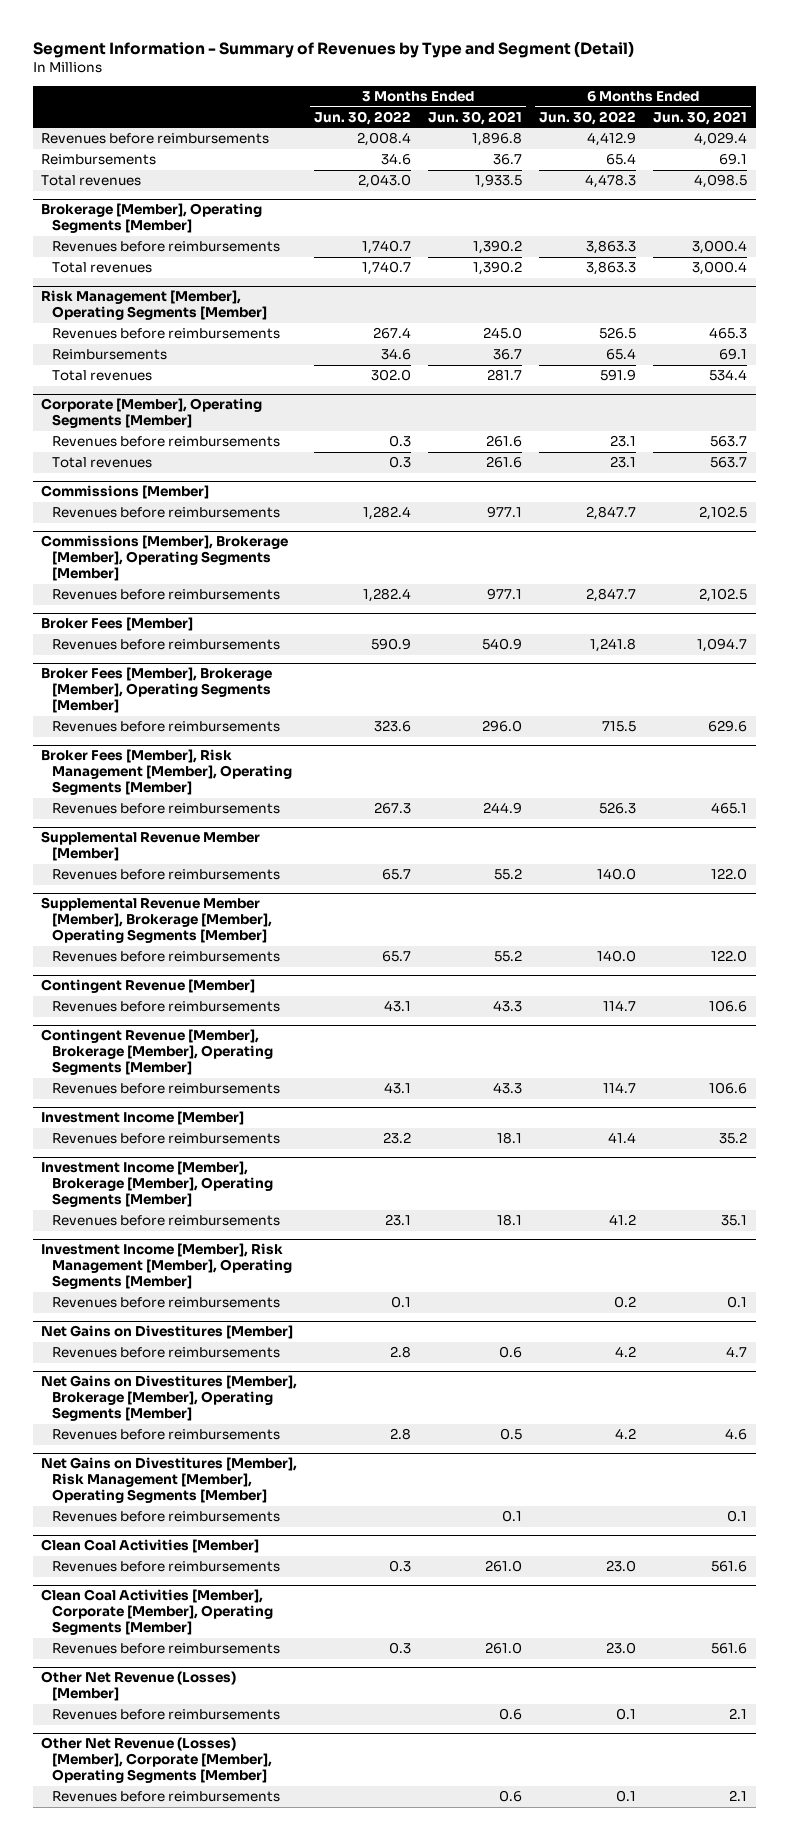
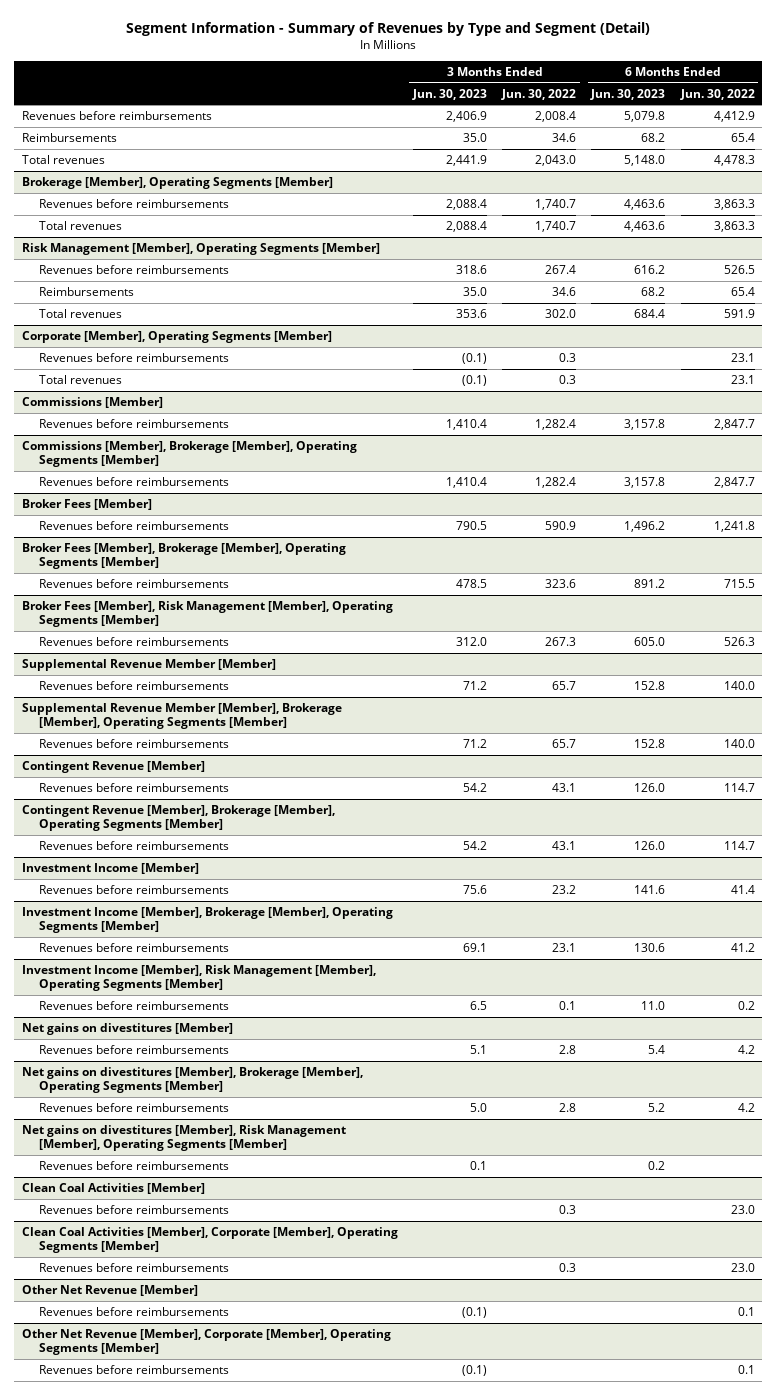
[428,110,523,125] Jun. 30, 2021 -> none
[653,110,748,125] Jun. 30, 2021 -> none
none -> [412,88,488,100] Jun. 30, 2023
none -> [590,88,666,100] Jun. 30, 2023
[41,1325,294,1340] Net Gains on Divestitures [Member] -> [22,1023,234,1036] Net gains on divestitures [Member]
[41,1375,298,1422] Net Gains on Divestitures [Member], Brokerage [Member], Operating Segments [Member] -> [22,1067,364,1094] Net gains on divestitures [Member], Brokerage [Member], Operating Segments [Member]
[41,1457,298,1504] Net Gains on Divestitures [Member], Risk Management [Member], Operating Segments [Member] -> [22,1125,347,1152] Net gains on divestitures [Member], Risk Management [Member], Operating Segments [Member]
[41,1671,237,1702] Other Net Revenue (Losses) [Member] -> [22,1285,199,1297] Other Net Revenue [Member]
[41,1737,273,1784] Other Net Revenue (Losses) [Member], Corporate [Member], Operating Segments [Member] -> [22,1329,392,1356] Other Net Revenue [Member], Corporate [Member], Operating Segments [Member]

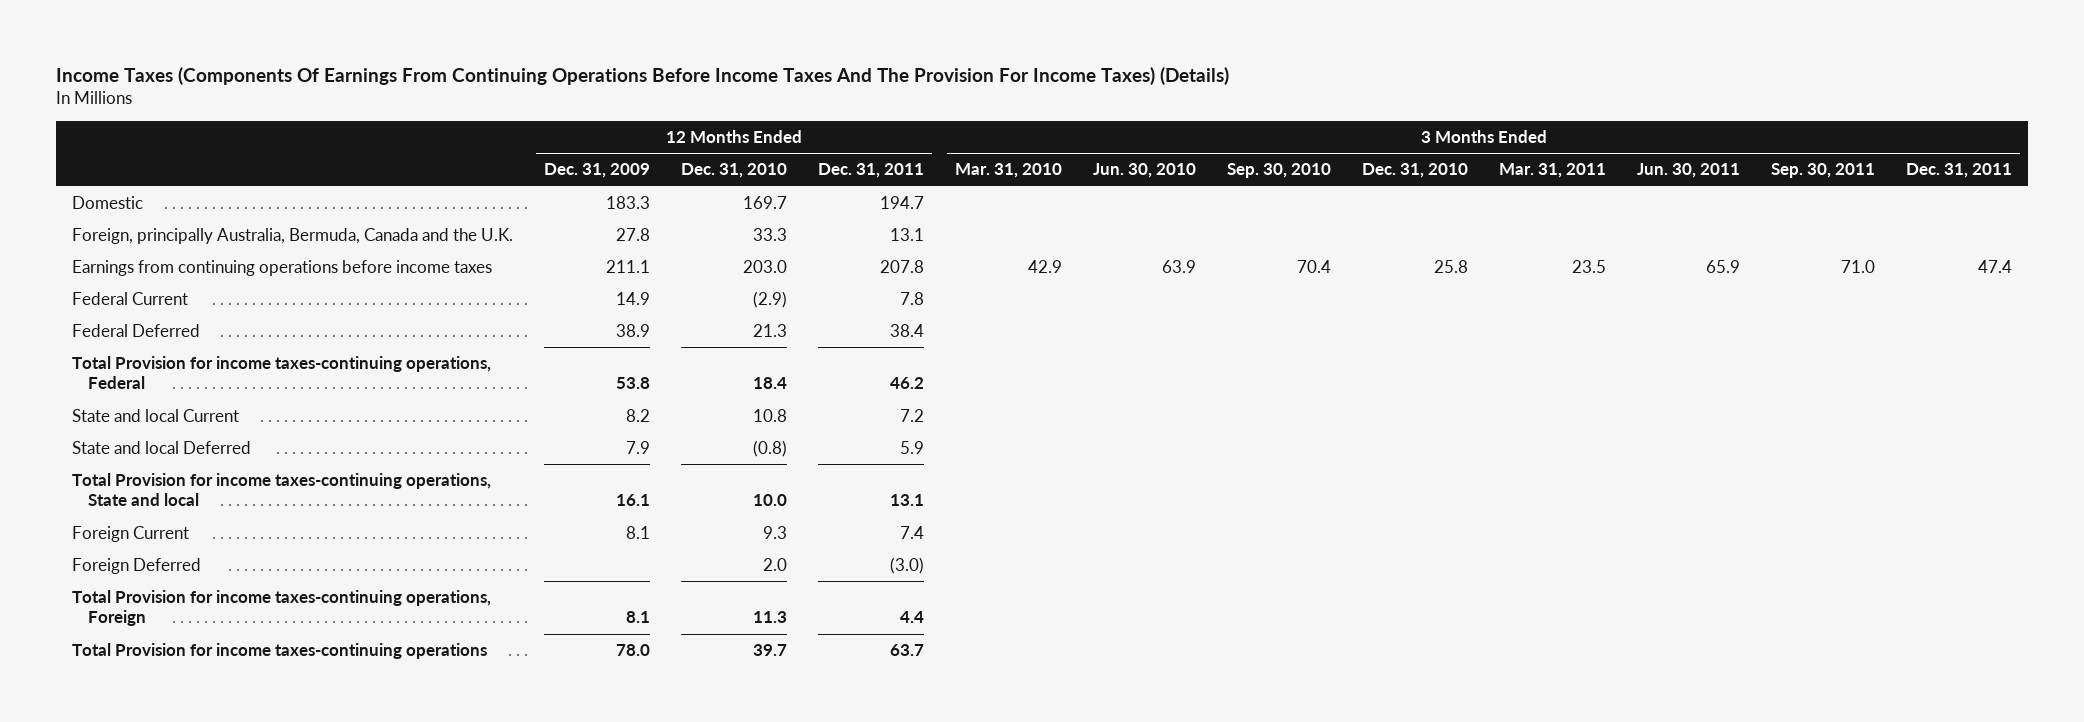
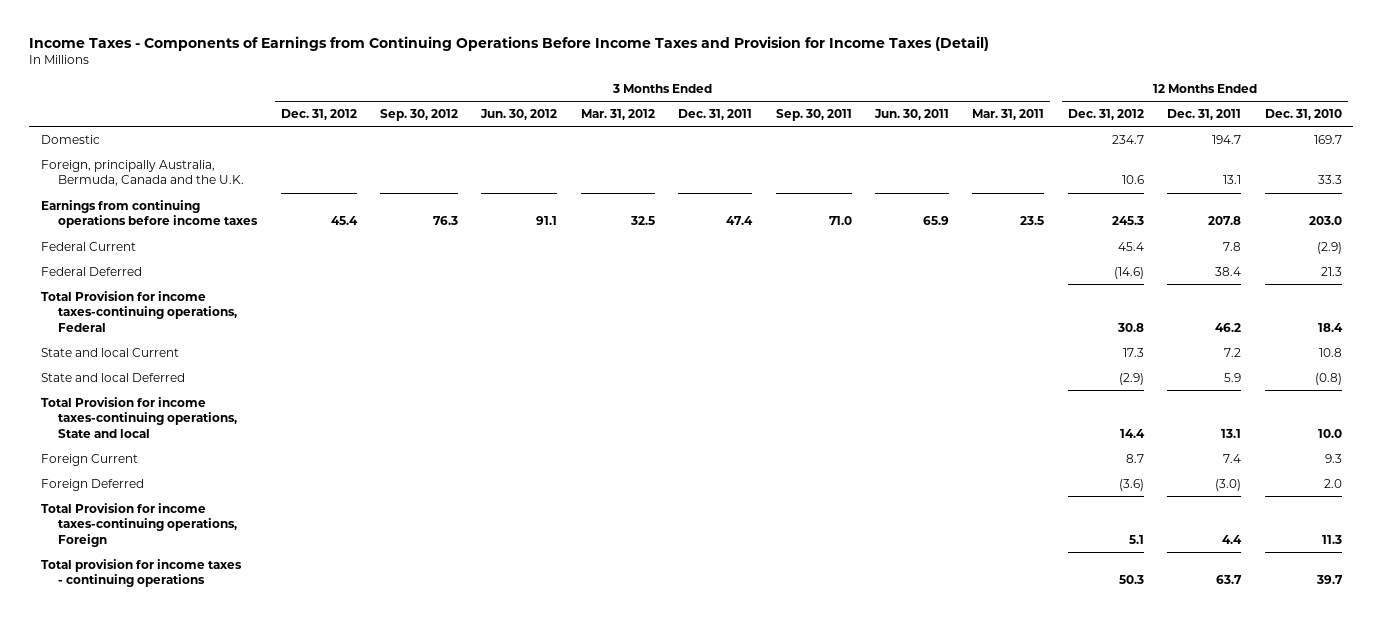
[56,66,1230,85] Income Taxes (Components Of Earnings From Continuing Operations Before Income Taxes And The Provision For Income Taxes) (Details) -> [29,35,990,51] Income Taxes - Components of Earnings from Continuing Operations Before Income Taxes and Provision for Income Taxes (Detail)
[543,163,650,179] Dec. 31, 2009 -> none
[954,163,1062,179] Mar. 31, 2010 -> none
[1092,163,1196,179] Jun. 30, 2010 -> none
[1226,163,1331,179] Sep. 30, 2010 -> none
[1362,163,1469,179] Dec. 31, 2010 -> none
none -> [280,108,357,120] Dec. 31, 2012
none -> [380,108,459,121] Sep. 30, 2012
none -> [480,108,558,120] Jun. 30, 2012
none -> [580,108,655,120] Mar. 31, 2012
none -> [1067,108,1144,120] Dec. 31, 2012
[71,643,487,660] Total Provision for income taxes-continuing operations -> [41,558,243,588] Total provision for income taxes - continuing operations

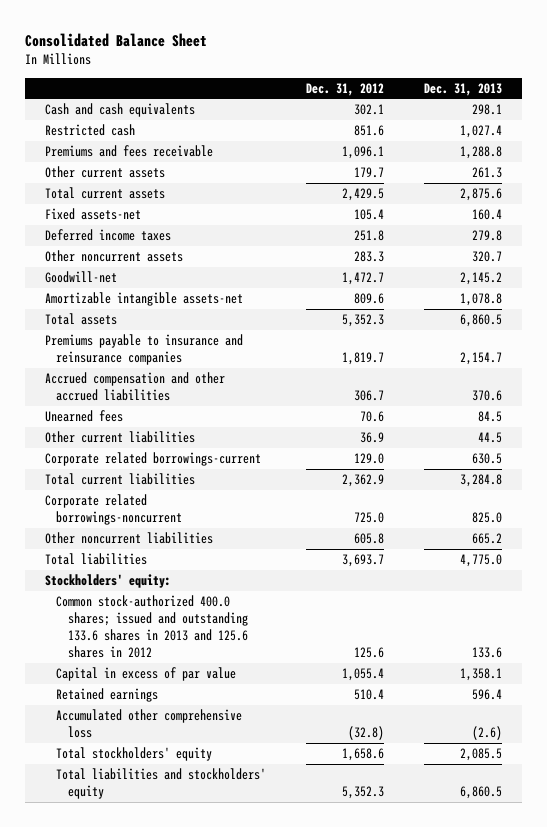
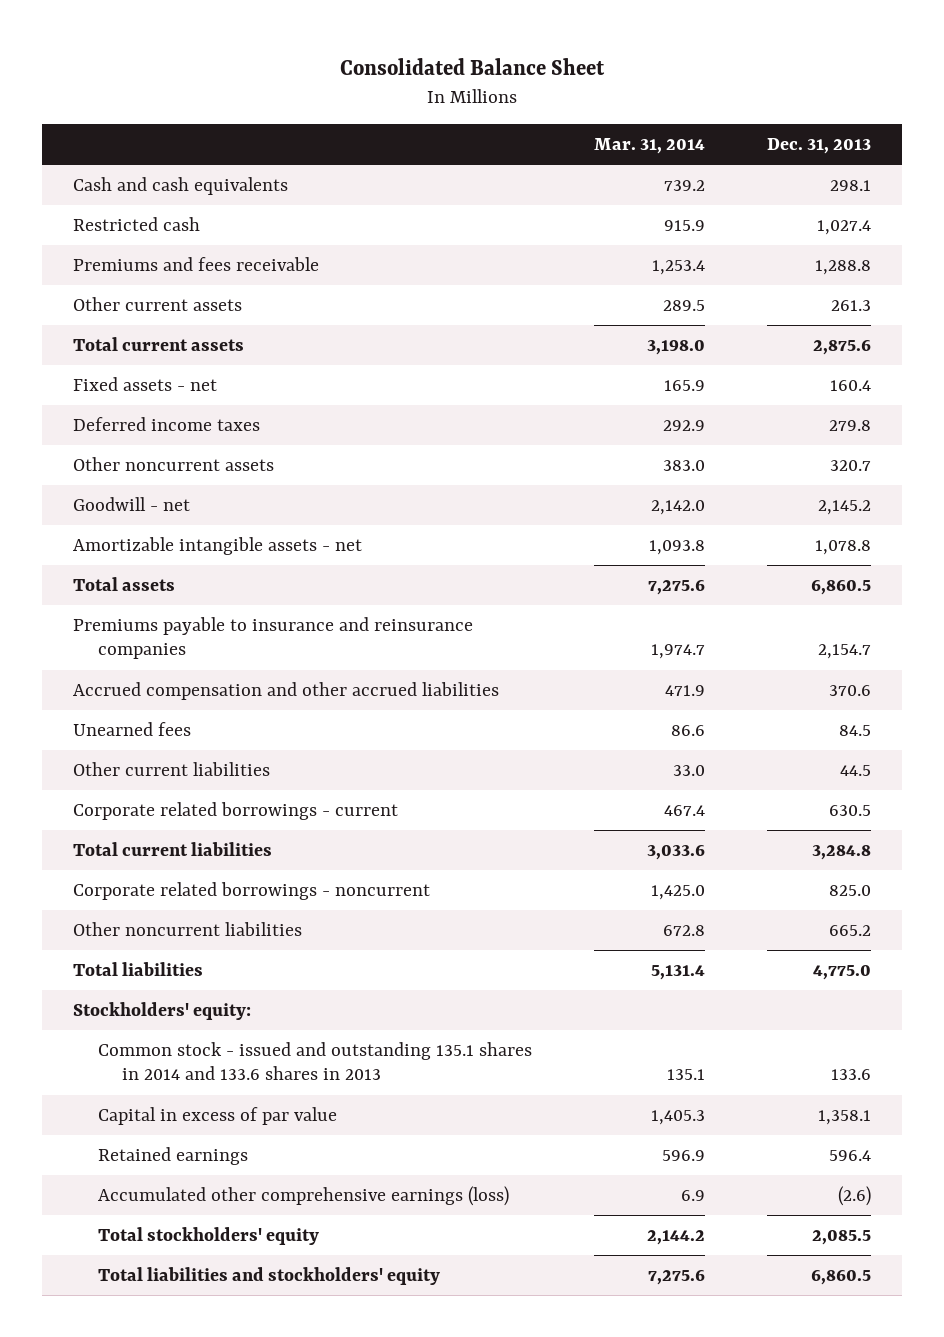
[306,82,385,96] Dec. 31, 2012 -> none
none -> [593,138,705,155] Mar. 31, 2014
[44,208,141,221] Fixed assets-net -> [73,377,218,392] Fixed assets - net
[44,271,117,284] Goodwill-net -> [73,497,191,512] Goodwill - net
[44,292,243,307] Amortizable intangible assets-net -> [73,537,363,556] Amortizable intangible assets - net
[44,452,261,467] Corporate related borrowings-current -> [73,802,399,821] Corporate related borrowings - current
[44,494,183,526] Corporate related borrowings-noncurrent -> [73,882,431,901] Corporate related borrowings - noncurrent
[56,595,248,659] Common stock-authorized 400.0 shares; issued and outstanding 133.6 shares in 2013 and 125.6 shares in 2012 -> [97,1042,532,1081] Common stock - issued and outstanding 135.1 shares in 2014 and 133.6 shares in 2013
[56,709,243,739] Accumulated other comprehensive loss -> [97,1186,509,1207] Accumulated other comprehensive earnings (loss)

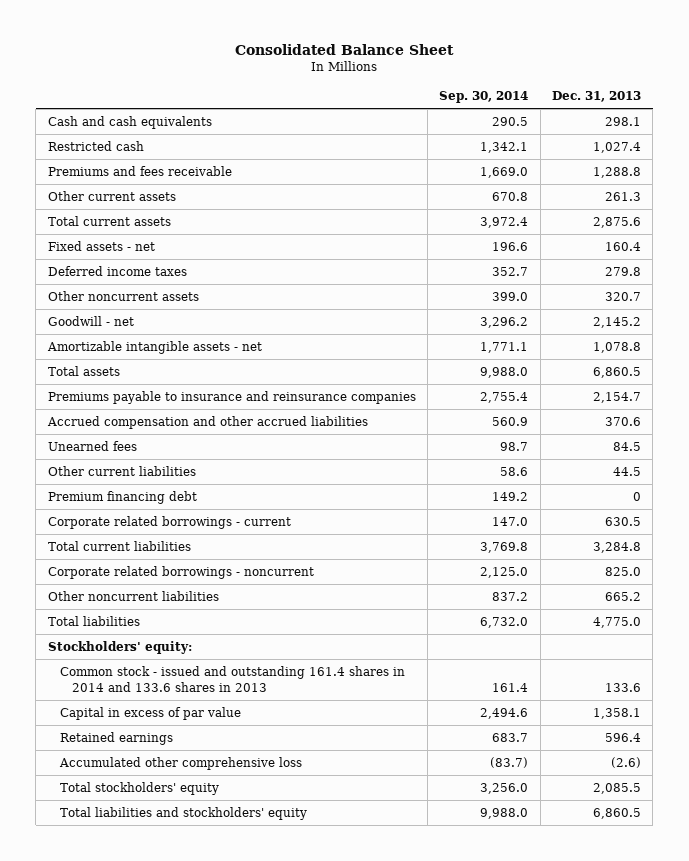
[593,138,705,155] Mar. 31, 2014 -> none
none -> [439,91,529,104] Sep. 30, 2014
none -> [47,491,197,505] Premium financing debt
[97,1042,532,1081] Common stock - issued and outstanding 135.1 shares in 2014 and 133.6 shares in 2013 -> [59,666,405,692] Common stock - issued and outstanding 161.4 shares in 2014 and 133.6 shares in 2013
[97,1186,509,1207] Accumulated other comprehensive earnings (loss) -> [58,757,302,771] Accumulated other comprehensive loss

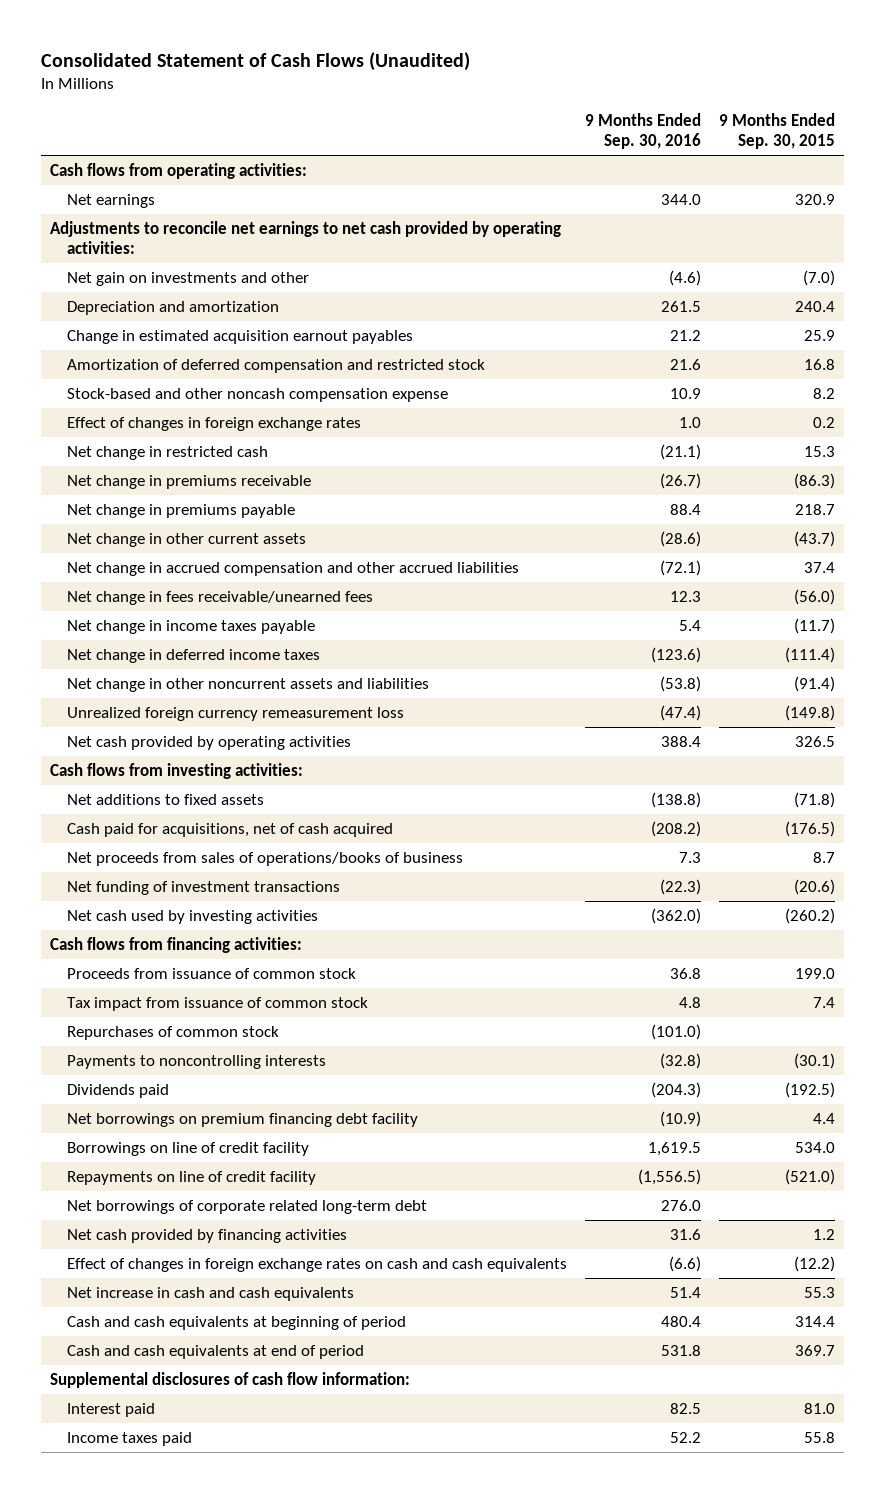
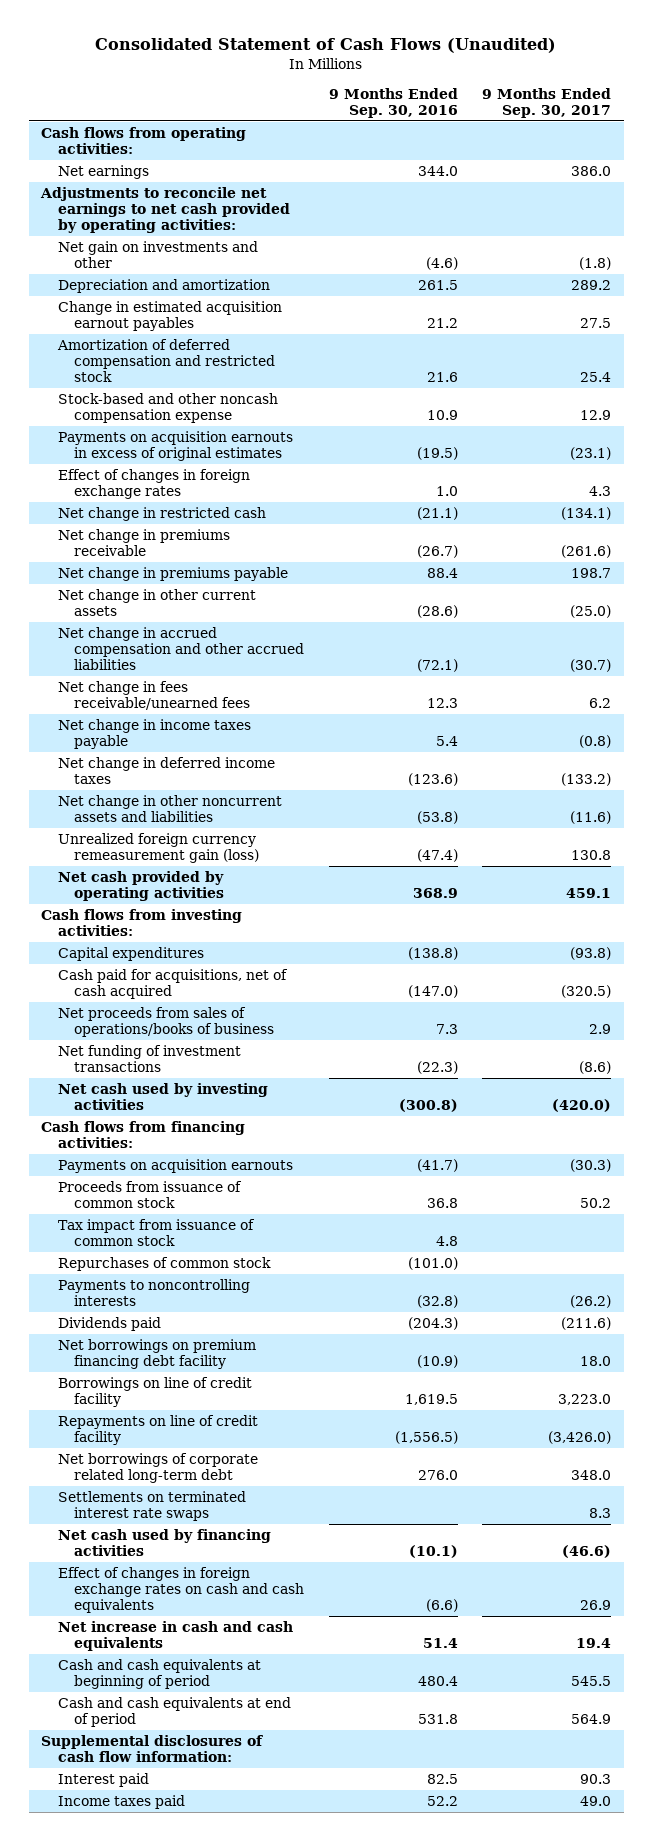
[718,112,835,150] 9 Months Ended Sep. 30, 2015 -> none
none -> [482,87,612,118] 9 Months Ended Sep. 30, 2017
none -> [57,431,293,462] Payments on acquisition earnouts in excess of original estimates
[66,706,404,721] Unrealized foreign currency remeasurement loss -> [57,833,260,864] Unrealized foreign currency remeasurement gain (loss)
[660,735,701,747] 388.4 -> [412,888,458,899] 368.9
[66,793,264,805] Net additions to fixed assets -> [57,947,204,962] Capital expenditures
[650,820,701,837] (208.2) -> [407,985,458,999] (147.0)
[650,907,701,924] (362.0) -> [398,1099,458,1113] (300.8)
none -> [57,1159,293,1174] Payments on acquisition earnouts
none -> [57,1491,246,1522] Settlements on terminated interest rate swaps
[66,1228,347,1243] Net cash provided by financing activities -> [57,1529,271,1557] Net cash used by financing activities
[669,1228,701,1240] 31.6 -> [408,1545,458,1559] (10.1)

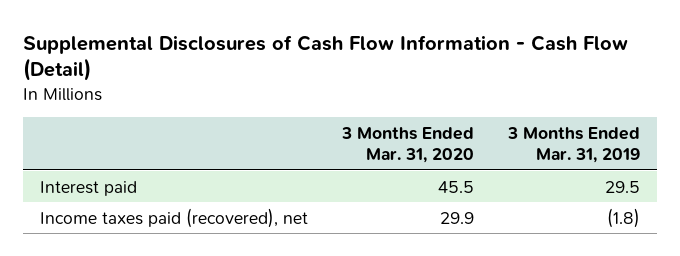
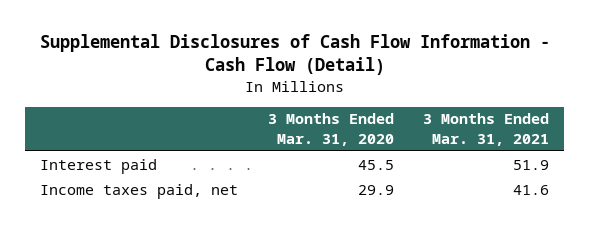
[507,126,641,164] 3 Months Ended Mar. 31, 2019 -> none
none -> [423,113,550,146] 3 Months Ended Mar. 31, 2021
[39,207,308,228] Income taxes paid (recovered), net -> [39,183,238,199] Income taxes paid, net

